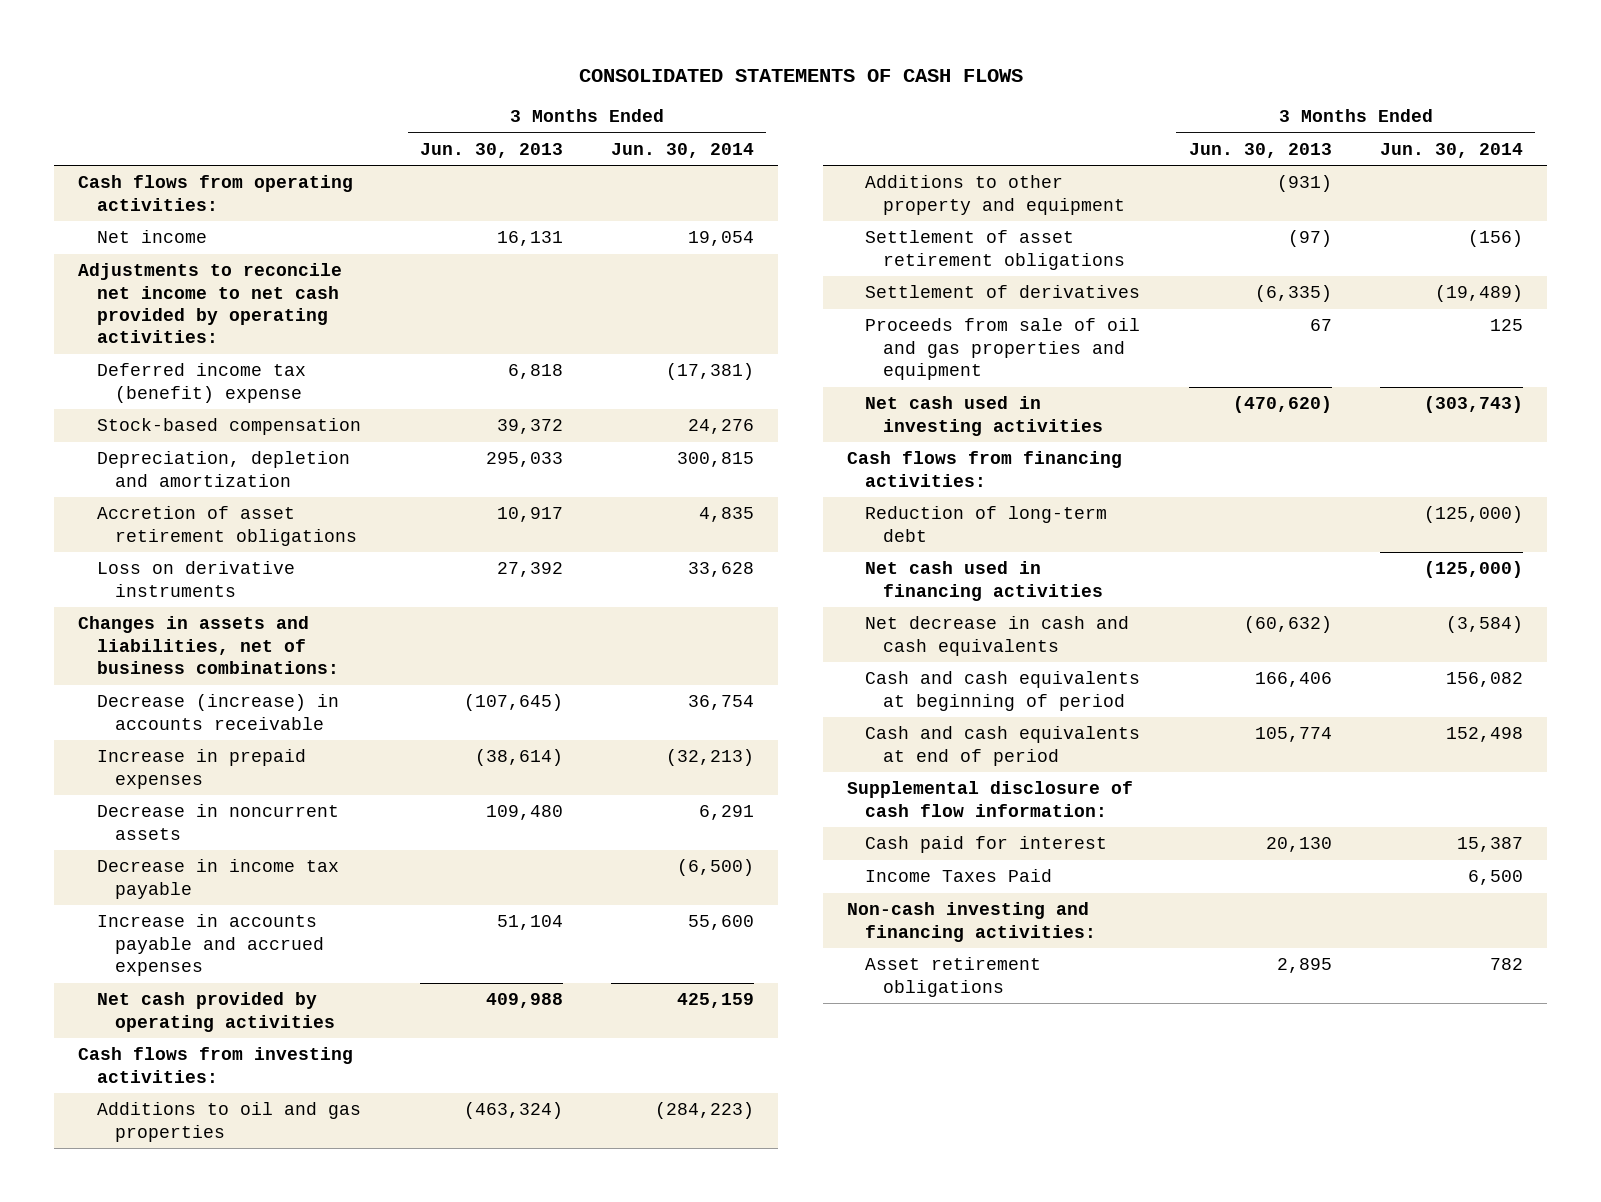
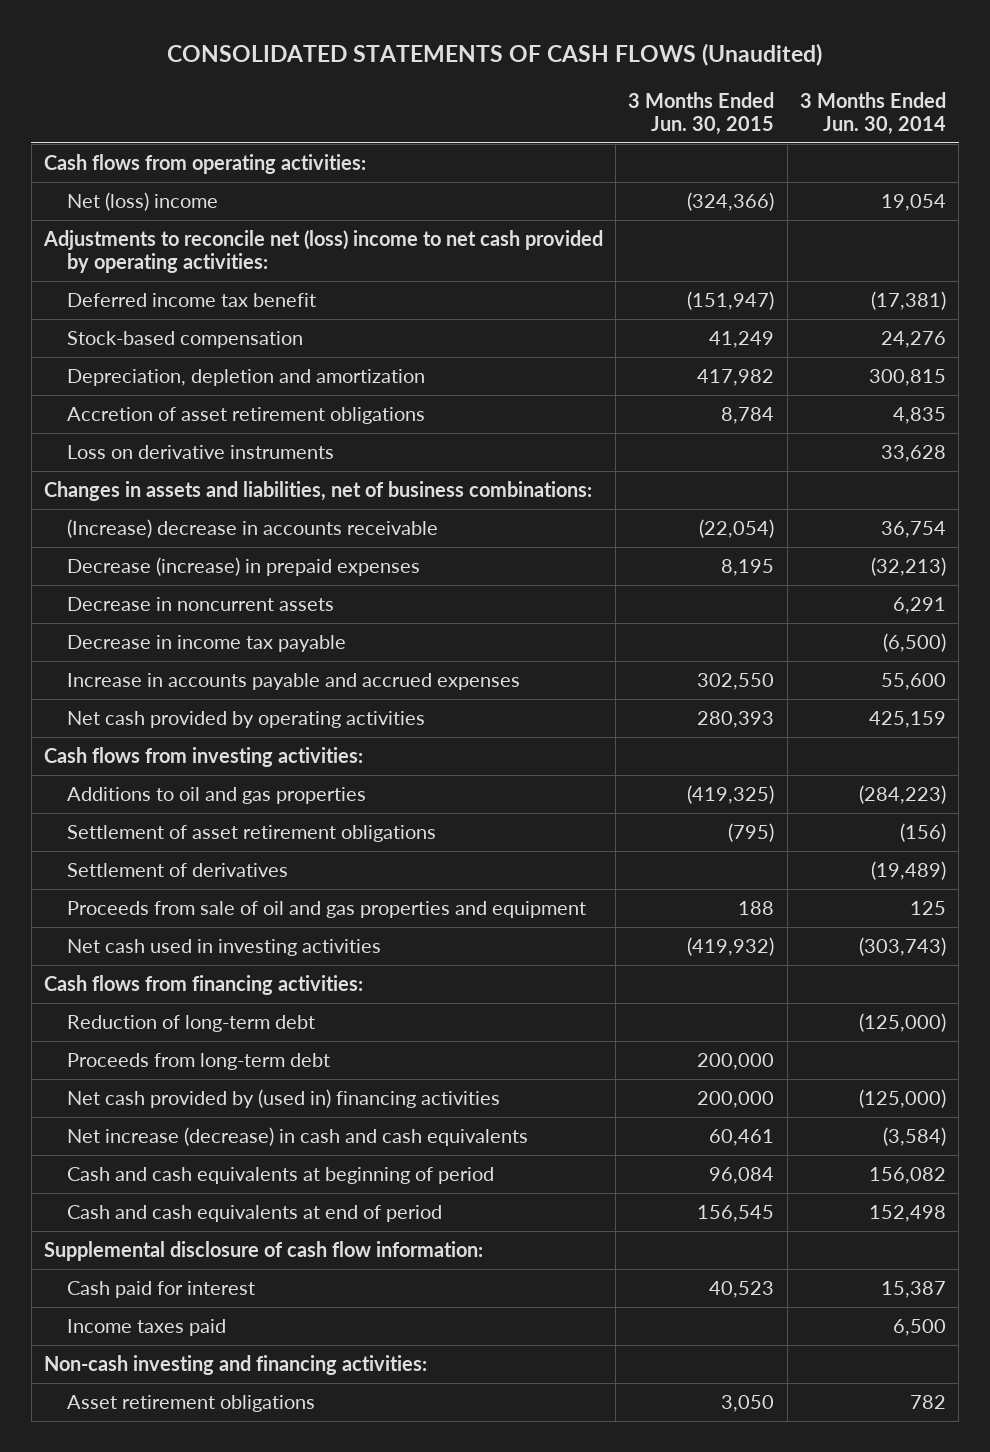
[578,68,1023,82] CONSOLIDATED STATEMENTS OF CASH FLOWS -> [166,43,822,67] CONSOLIDATED STATEMENTS OF CASH FLOWS (Unaudited)
[419,142,563,158] Jun. 30, 2013 -> none
none -> [628,92,775,136] 3 Months Ended Jun. 30, 2015
[96,230,207,244] Net income -> [67,191,219,211] Net (loss) income
[78,263,343,344] Adjustments to reconcile net income to net cash provided by operating activities: -> [43,229,604,274] Adjustments to reconcile net (loss) income to net cash provided by operating activities:
[96,363,306,403] Deferred income tax (benefit) expense -> [67,292,317,307] Deferred income tax benefit
[96,694,339,730] Decrease (increase) in accounts receivable -> [67,518,439,538] (Increase) decrease in accounts receivable
[96,749,306,789] Increase in prepaid expenses -> [67,556,421,576] Decrease (increase) in prepaid expenses
[865,175,1126,215] Additions to other property and equipment -> none
none -> [67,1052,331,1070] Proceeds from long-term debt
[865,561,1104,601] Net cash used in financing activities -> [67,1088,501,1108] Net cash provided by (used in) financing activities
[865,616,1130,656] Net decrease in cash and cash equivalents -> [67,1126,529,1146] Net increase (decrease) in cash and cash equivalents
[865,869,1053,883] Income Taxes Paid -> [67,1318,227,1336] Income taxes paid

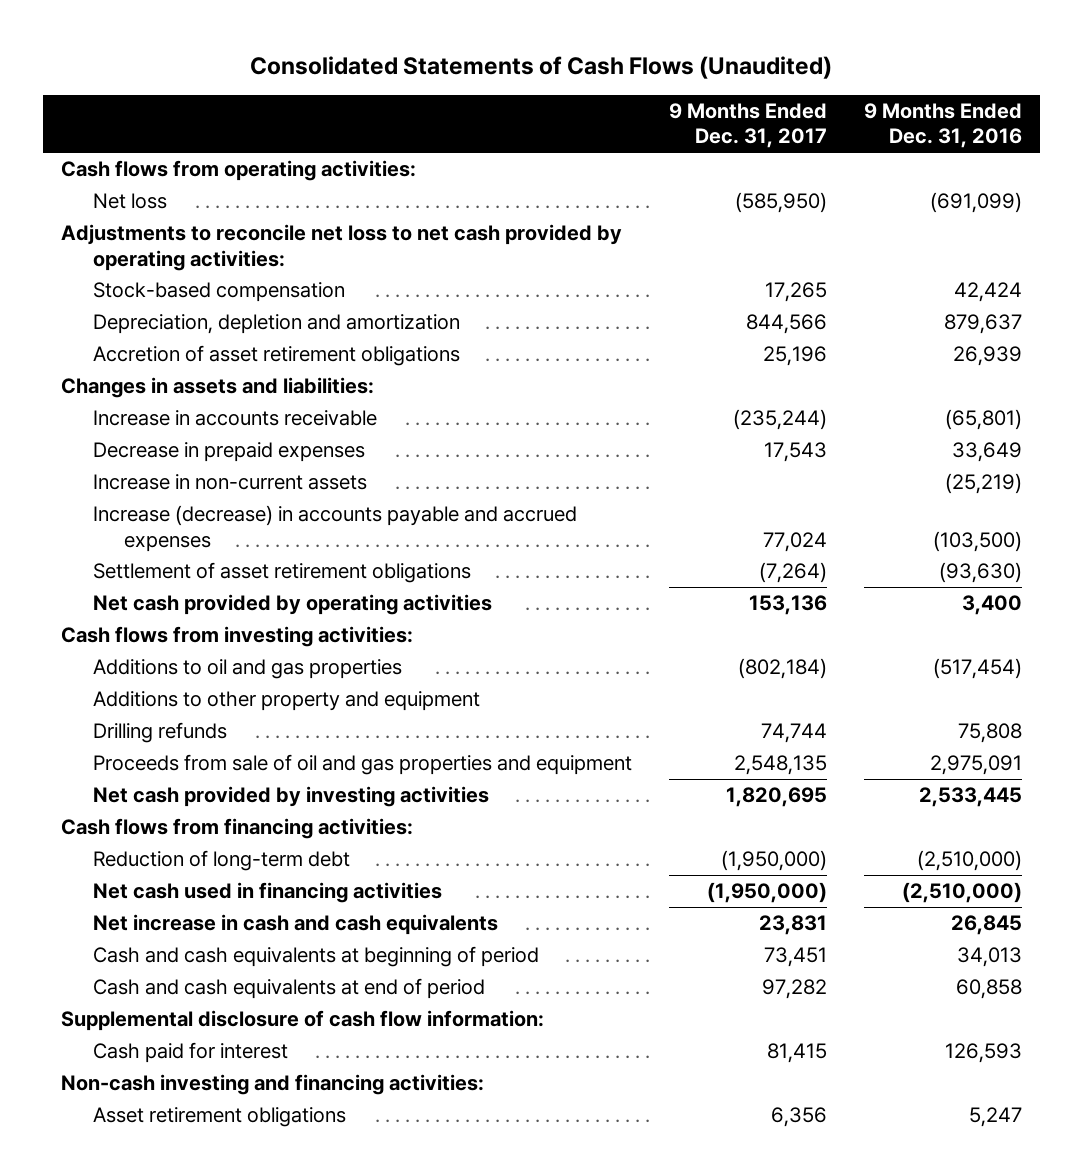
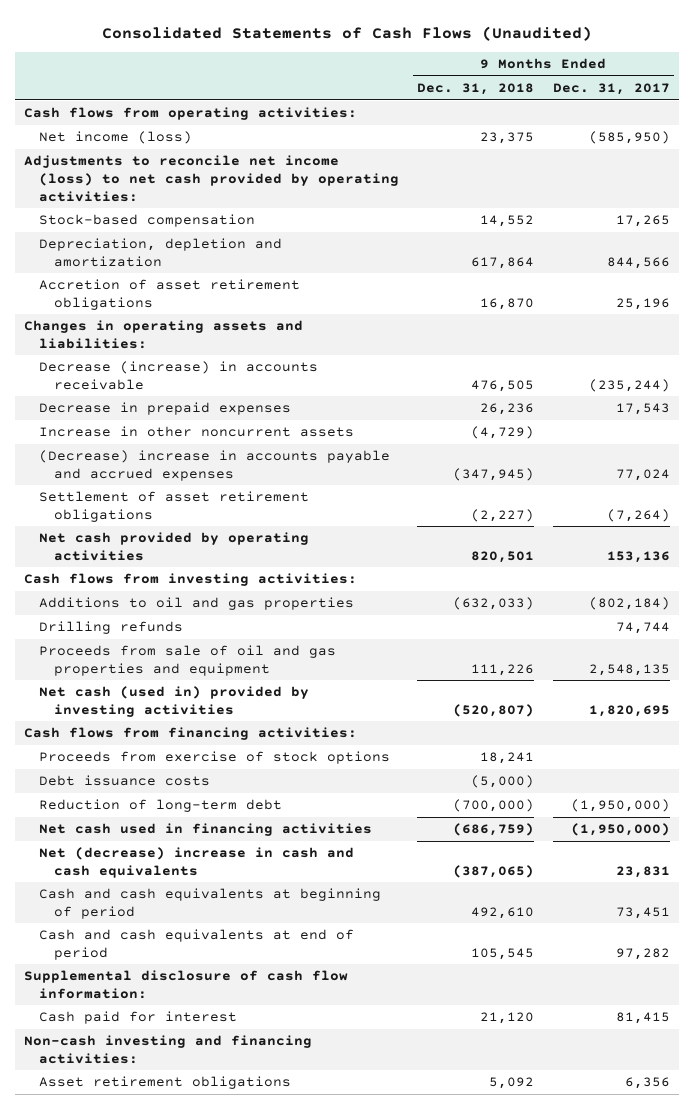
[863,103,1022,149] 9 Months Ended Dec. 31, 2016 -> none
none -> [417,83,535,96] Dec. 31, 2018
[92,193,167,210] Net loss -> [39,131,193,145] Net income (loss)
[61,224,623,271] Adjustments to reconcile net loss to net cash provided by operating activities: -> [24,155,400,202] Adjustments to reconcile net income (loss) to net cash provided by operating activities:
[61,377,375,399] Changes in assets and liabilities: -> [24,320,304,349] Changes in operating assets and liabilities:
[92,410,377,427] Increase in accounts receivable -> [39,361,319,390] Decrease (increase) in accounts receivable
[92,474,367,491] Increase in non-current assets -> [39,426,355,438] Increase in other noncurrent assets
[92,505,577,552] Increase (decrease) in accounts payable and accrued expenses -> [39,450,391,481] (Decrease) increase in accounts payable and accrued expenses
[92,691,480,712] Additions to other property and equipment -> none
[92,786,489,808] Net cash provided by investing activities -> [39,686,310,717] Net cash (used in) provided by investing activities
none -> [39,751,391,765] Proceeds from exercise of stock options
none -> [39,775,211,787] Debt issuance costs
[92,914,498,936] Net increase in cash and cash equivalents -> [39,847,355,878] Net (decrease) increase in cash and cash equivalents

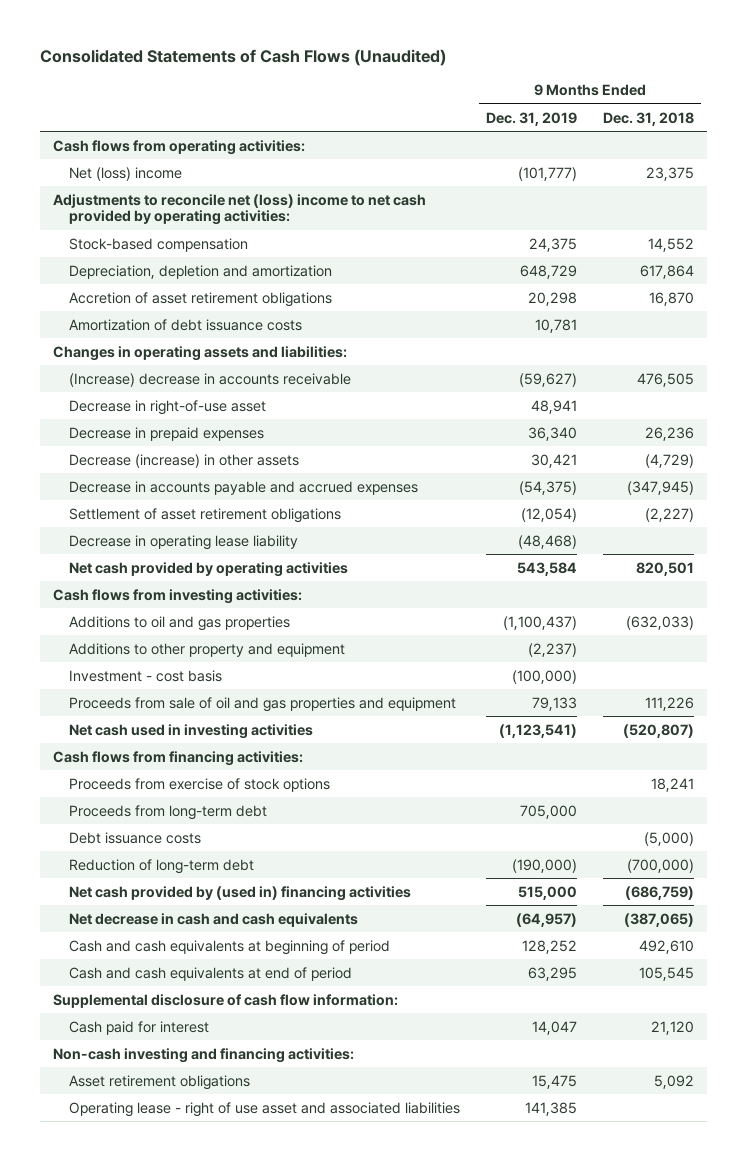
[552,83,670,96] Dec. 31, 2017 -> none
none -> [485,111,577,126] Dec. 31, 2019
[39,131,193,145] Net income (loss) -> [68,166,182,181] Net (loss) income
[24,155,400,202] Adjustments to reconcile net income (loss) to net cash provided by operating activities: -> [52,193,426,226] Adjustments to reconcile net (loss) income to net cash provided by operating activities:
none -> [68,318,302,331] Amortization of debt issuance costs
[39,361,319,390] Decrease (increase) in accounts receivable -> [68,372,351,387] (Increase) decrease in accounts receivable
none -> [68,399,266,415] Decrease in right-of-use asset
[39,426,355,438] Increase in other noncurrent assets -> [68,453,299,468] Decrease (increase) in other assets
[39,450,391,481] (Decrease) increase in accounts payable and accrued expenses -> [68,480,418,495] Decrease in accounts payable and accrued expenses
none -> [68,534,298,550] Decrease in operating lease liability
[39,621,184,635] Drilling refunds -> none
none -> [68,642,345,657] Additions to other property and equipment
none -> [68,669,222,682] Investment - cost basis
[39,686,310,717] Net cash (used in) provided by investing activities -> [68,723,313,739] Net cash used in investing activities
none -> [68,804,267,820] Proceeds from long-term debt
[39,823,373,837] Net cash used in financing activities -> [68,885,411,901] Net cash provided by (used in) financing activities
[39,847,355,878] Net (decrease) increase in cash and cash equivalents -> [68,912,358,927] Net decrease in cash and cash equivalents
none -> [68,1101,460,1117] Operating lease - right of use asset and associated liabilities

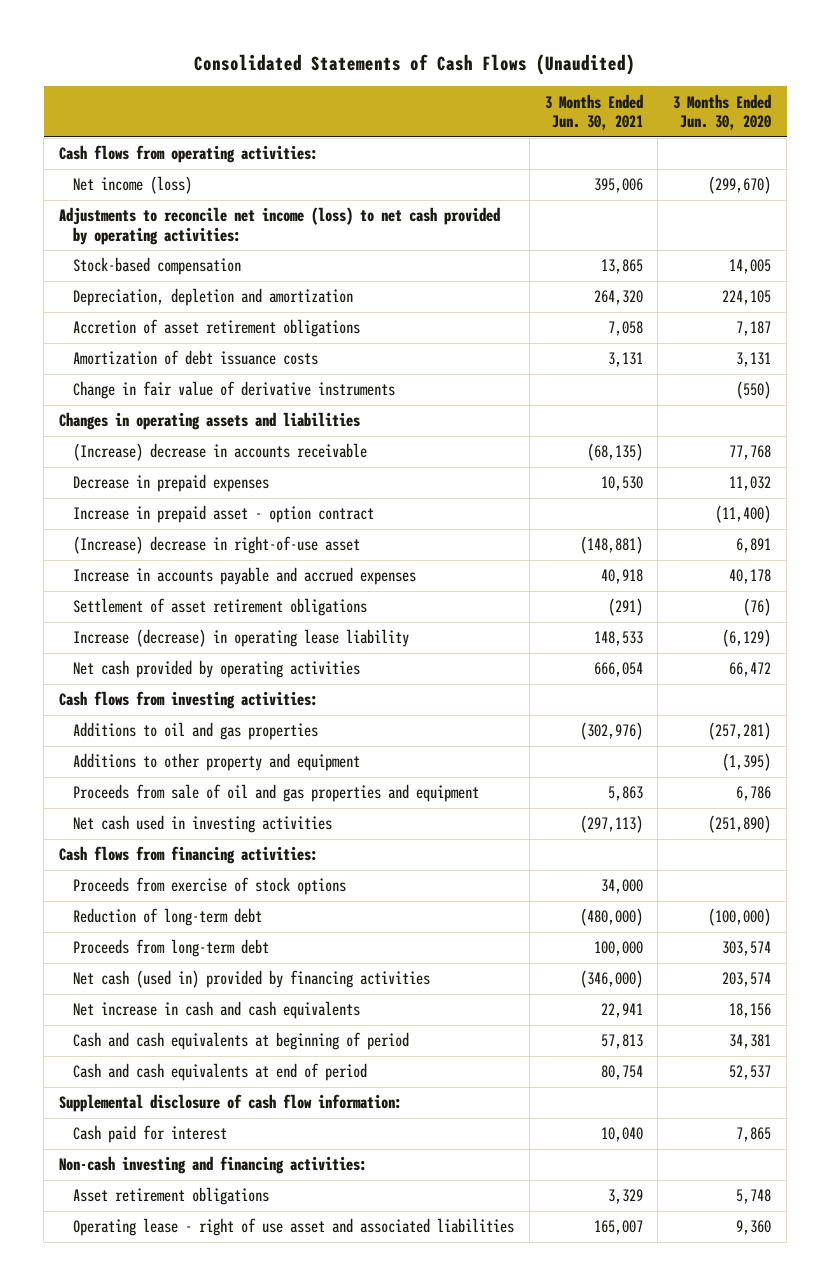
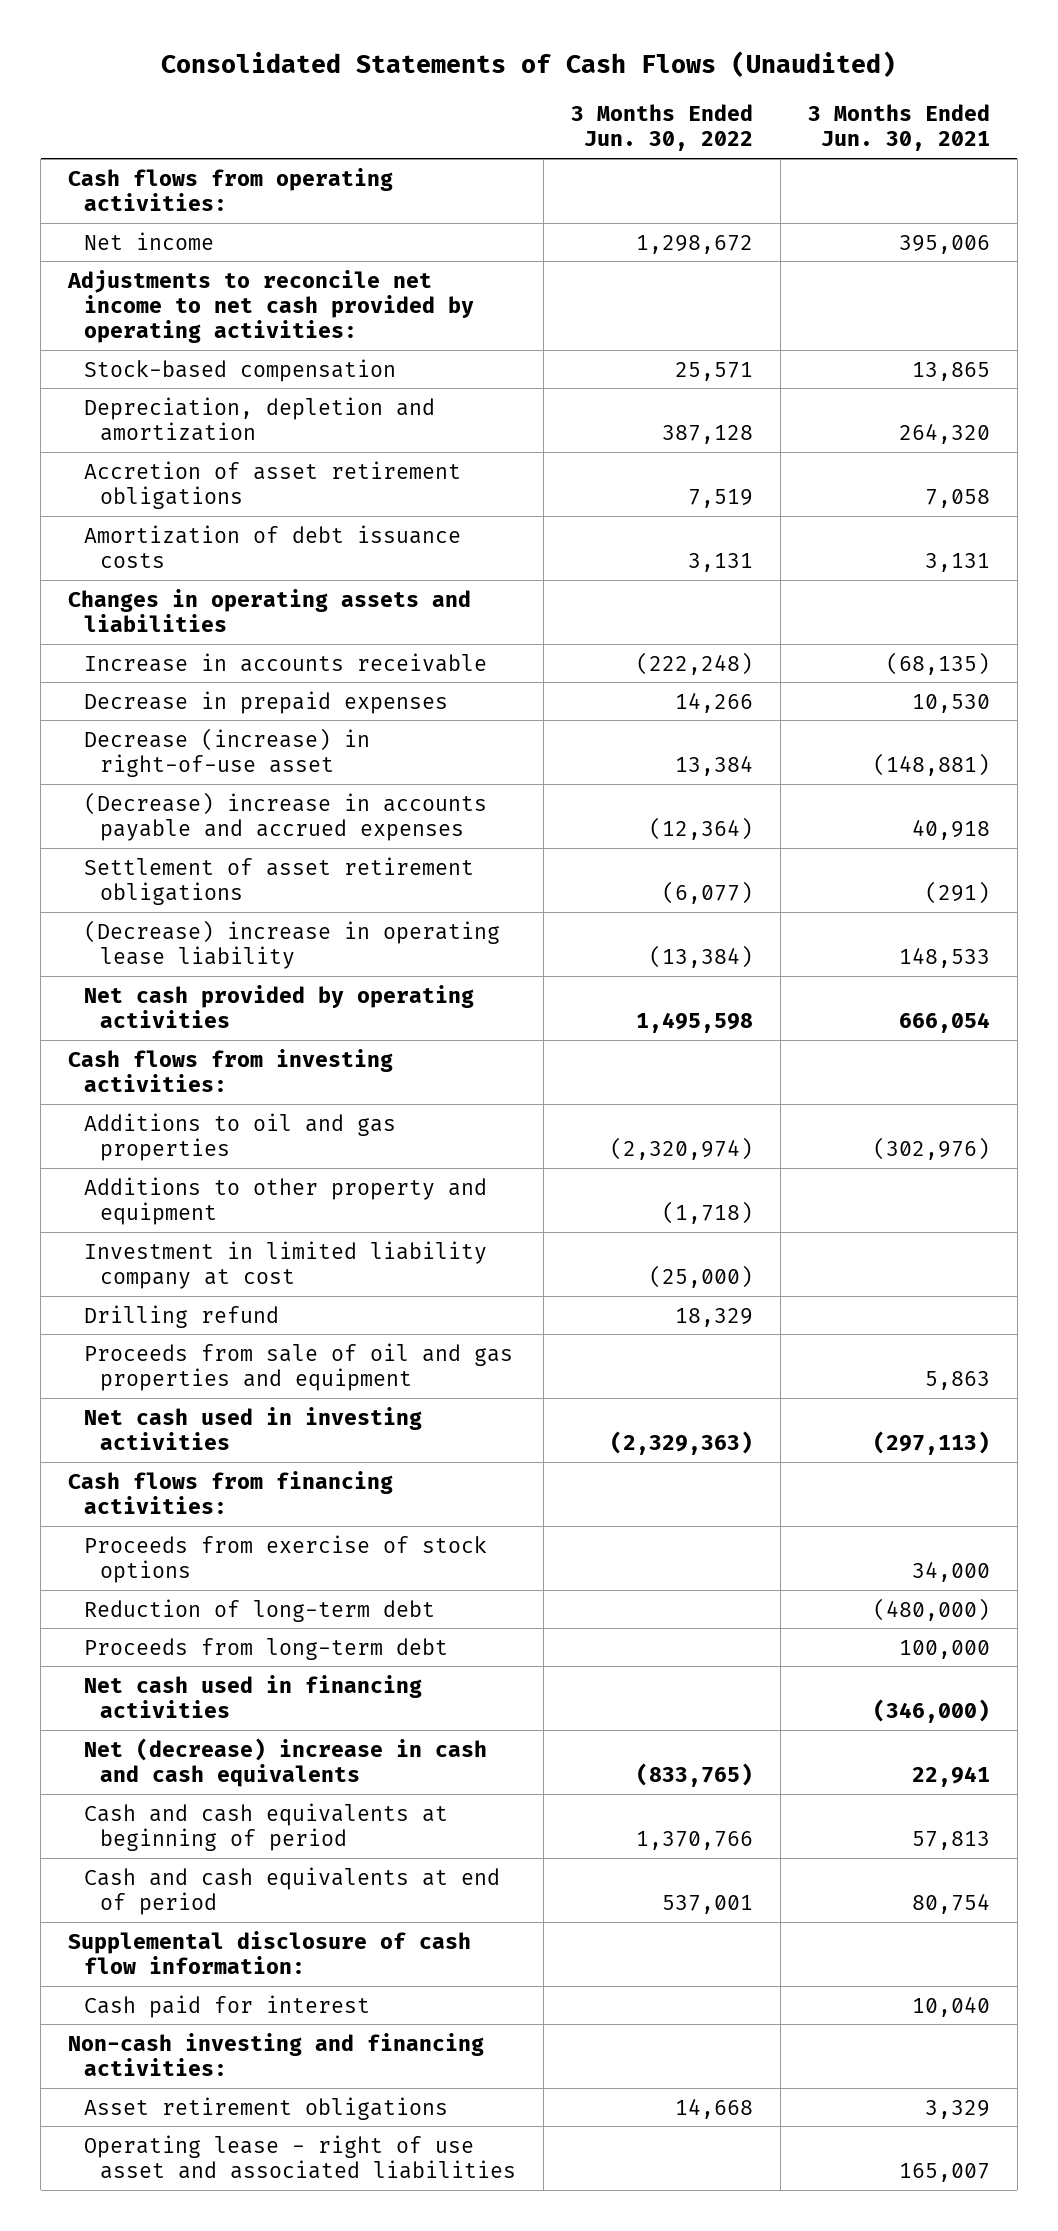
[673,93,772,131] 3 Months Ended Jun. 30, 2020 -> none
none -> [570,104,753,152] 3 Months Ended Jun. 30, 2022
[73,176,193,195] Net income (loss) -> [83,231,214,250] Net income
[59,207,501,245] Adjustments to reconcile net income (loss) to net cash provided by operating activities: -> [67,269,474,343] Adjustments to reconcile net income to net cash provided by operating activities:
[73,381,396,400] Change in fair value of derivative instruments -> none
[73,443,368,462] (Increase) decrease in accounts receivable -> [83,652,487,672] Increase in accounts receivable
[73,505,375,524] Increase in prepaid asset - option contract -> none
[73,536,361,555] (Increase) decrease in right-of-use asset -> [83,727,370,777] Decrease (increase) in right-of-use asset
[73,567,417,586] Increase in accounts payable and accrued expenses -> [83,791,487,841] (Decrease) increase in accounts payable and accrued expenses
[73,629,410,648] Increase (decrease) in operating lease liability -> [83,919,500,969] (Decrease) increase in operating lease liability
none -> [83,1240,487,1289] Investment in limited liability company at cost
none -> [83,1304,279,1328] Drilling refund
[73,970,431,989] Net cash (used in) provided by financing activities -> [83,1674,422,1718] Net cash used in financing activities
[73,1001,361,1020] Net increase in cash and cash equivalents -> [83,1737,487,1787] Net (decrease) increase in cash and cash equivalents

